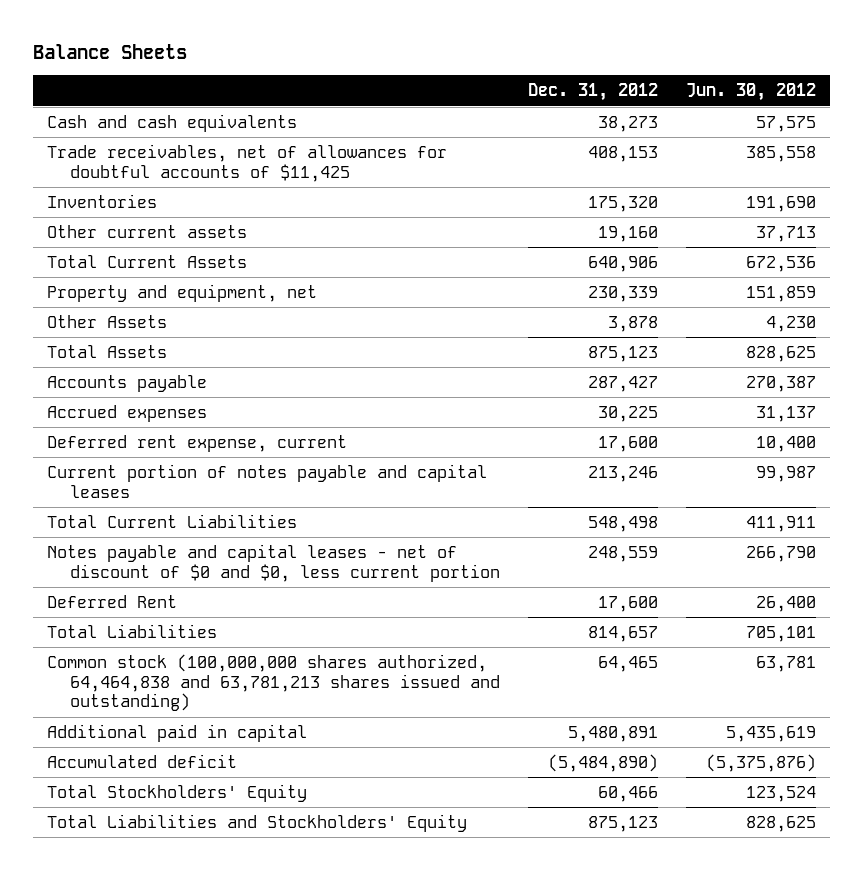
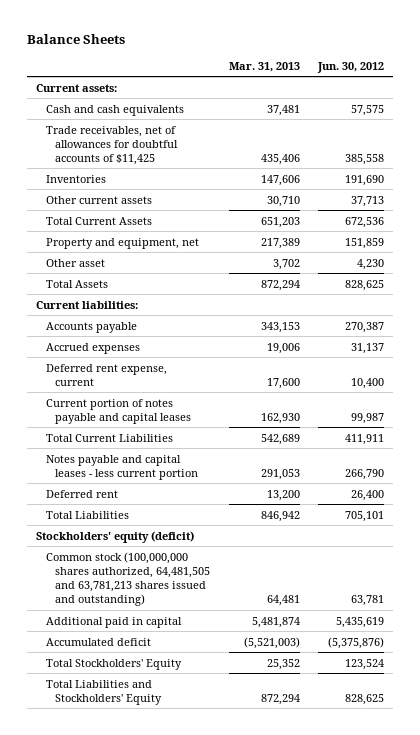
[527,83,658,102] Dec. 31, 2012 -> none
none -> [228,61,300,72] Mar. 31, 2013
none -> [36,83,118,92] Current assets:
[47,315,168,329] Other Assets -> [45,258,105,267] Other asset
none -> [36,300,139,309] Current liabilities:
[47,544,501,582] Notes payable and capital leases - net of discount of $0 and $0, less current portion -> [45,454,199,480] Notes payable and capital leases - less current portion
[47,595,178,609] Deferred Rent -> [45,489,118,498] Deferred rent
none -> [36,530,195,543] Stockholders' equity (deficit)
[47,654,501,712] Common stock (100,000,000 shares authorized, 64,464,838 and 63,781,213 shares issued and outstanding) -> [45,551,211,607] Common stock (100,000,000 shares authorized, 64,481,505 and 63,781,213 shares issued and outstanding)

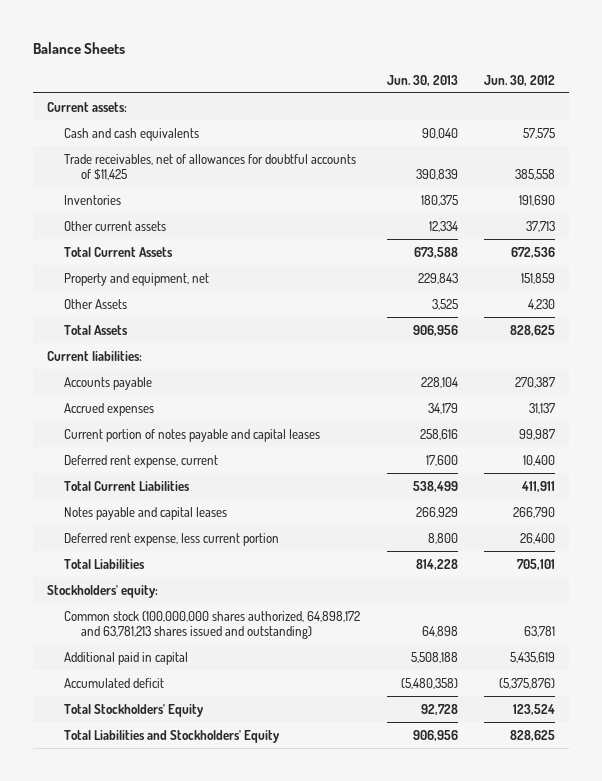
[228,61,300,72] Mar. 31, 2013 -> none
none -> [386,74,458,86] Jun. 30, 2013
[45,258,105,267] Other asset -> [63,298,127,309] Other Assets
[45,363,167,386] Deferred rent expense, current -> [63,454,218,468] Deferred rent expense, current
[45,454,199,480] Notes payable and capital leases - less current portion -> [63,506,227,520] Notes payable and capital leases
[45,489,118,498] Deferred rent -> [63,532,279,546] Deferred rent expense, less current portion
[36,530,195,543] Stockholders' equity (deficit) -> [46,584,158,598] Stockholders' equity:
[45,551,211,607] Common stock (100,000,000 shares authorized, 64,481,505 and 63,781,213 shares issued and outstanding) -> [63,610,360,640] Common stock (100,000,000 shares authorized, 64,898,172 and 63,781,213 shares issued and outstanding)

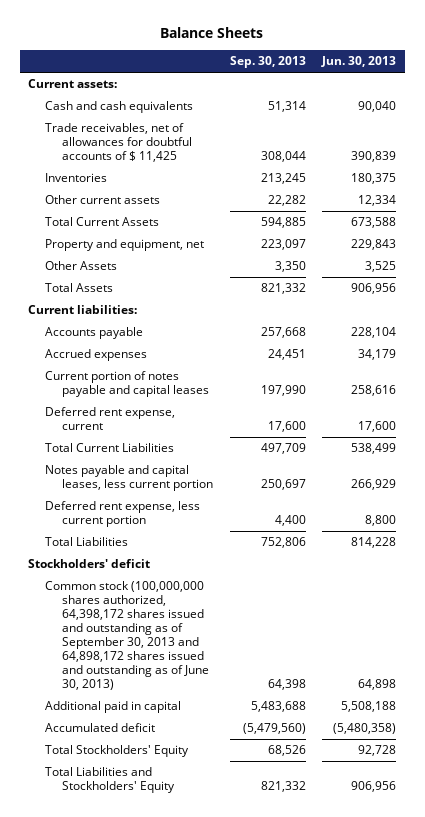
[484,74,556,86] Jun. 30, 2012 -> none
none -> [229,56,306,69] Sep. 30, 2013
[63,153,356,181] Trade receivables, net of allowances for doubtful accounts of $11,425 -> [45,123,192,163] Trade receivables, net of allowances for doubtful accounts of $ 11,425
[63,506,227,520] Notes payable and capital leases -> [45,465,213,492] Notes payable and capital leases, less current portion
[46,584,158,598] Stockholders' equity: -> [28,559,151,569] Stockholders' deficit
[63,610,360,640] Common stock (100,000,000 shares authorized, 64,898,172 and 63,781,213 shares issued and outstanding) -> [45,581,209,691] Common stock (100,000,000 shares authorized, 64,398,172 shares issued and outstanding as of September 30, 2013 and 64,898,172 shares issued and outstanding as of June 30, 2013)

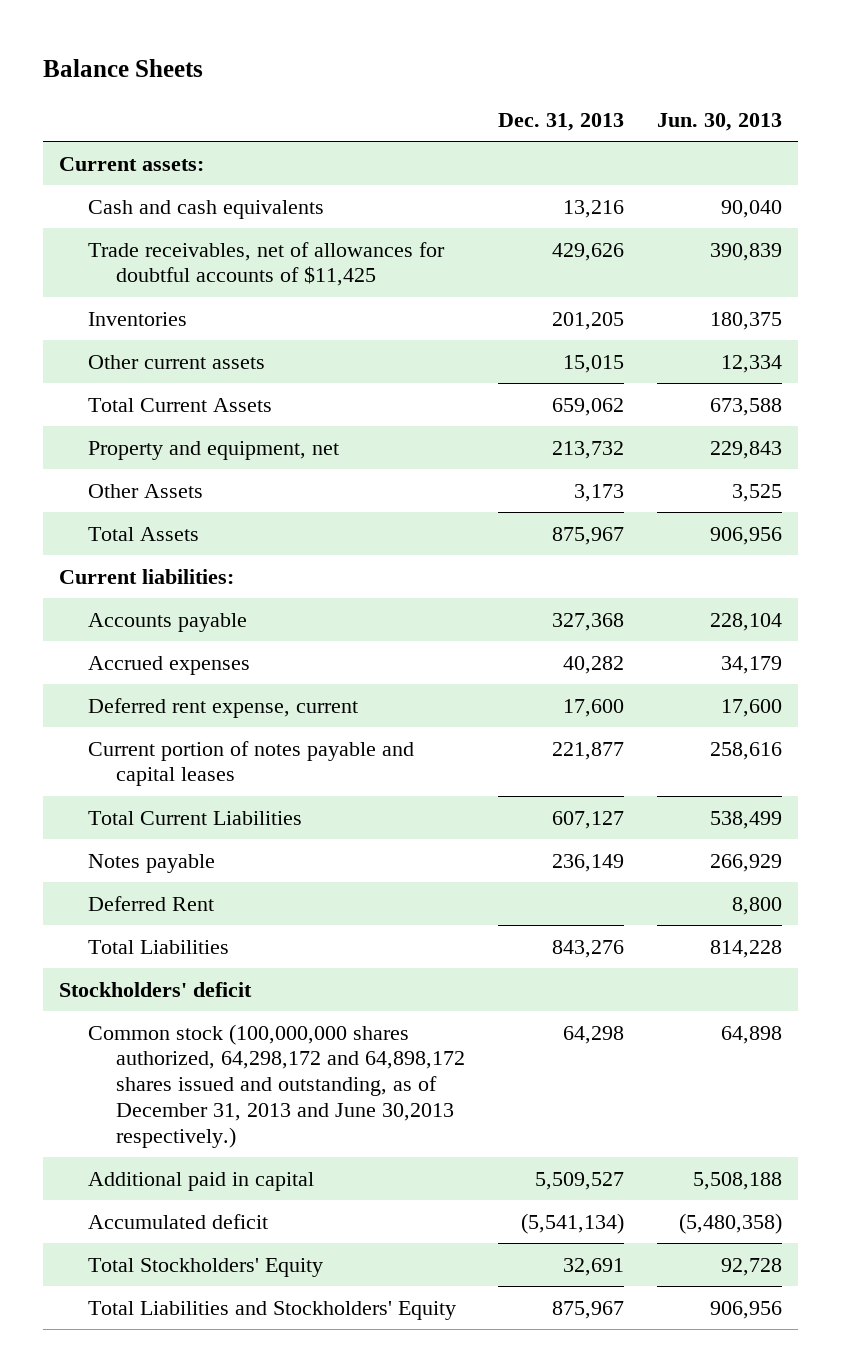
[229,56,306,69] Sep. 30, 2013 -> none
none -> [498,112,625,131] Dec. 31, 2013
[45,123,192,163] Trade receivables, net of allowances for doubtful accounts of $ 11,425 -> [87,241,445,287] Trade receivables, net of allowances for doubtful accounts of $11,425
[45,371,209,398] Current portion of notes payable and capital leases -> [87,740,414,787] Current portion of notes payable and capital leases
[45,501,201,528] Deferred rent expense, less current portion -> none
[45,465,213,492] Notes payable and capital leases, less current portion -> [87,853,215,873] Notes payable
none -> [87,895,214,911] Deferred Rent
[45,581,209,691] Common stock (100,000,000 shares authorized, 64,398,172 shares issued and outstanding as of September 30, 2013 and 64,898,172 shares issued and outstanding as of June 30, 2013) -> [87,1023,466,1148] Common stock (100,000,000 shares authorized, 64,298,172 and 64,898,172 shares issued and outstanding, as of December 31, 2013 and June 30,2013 respectively.)

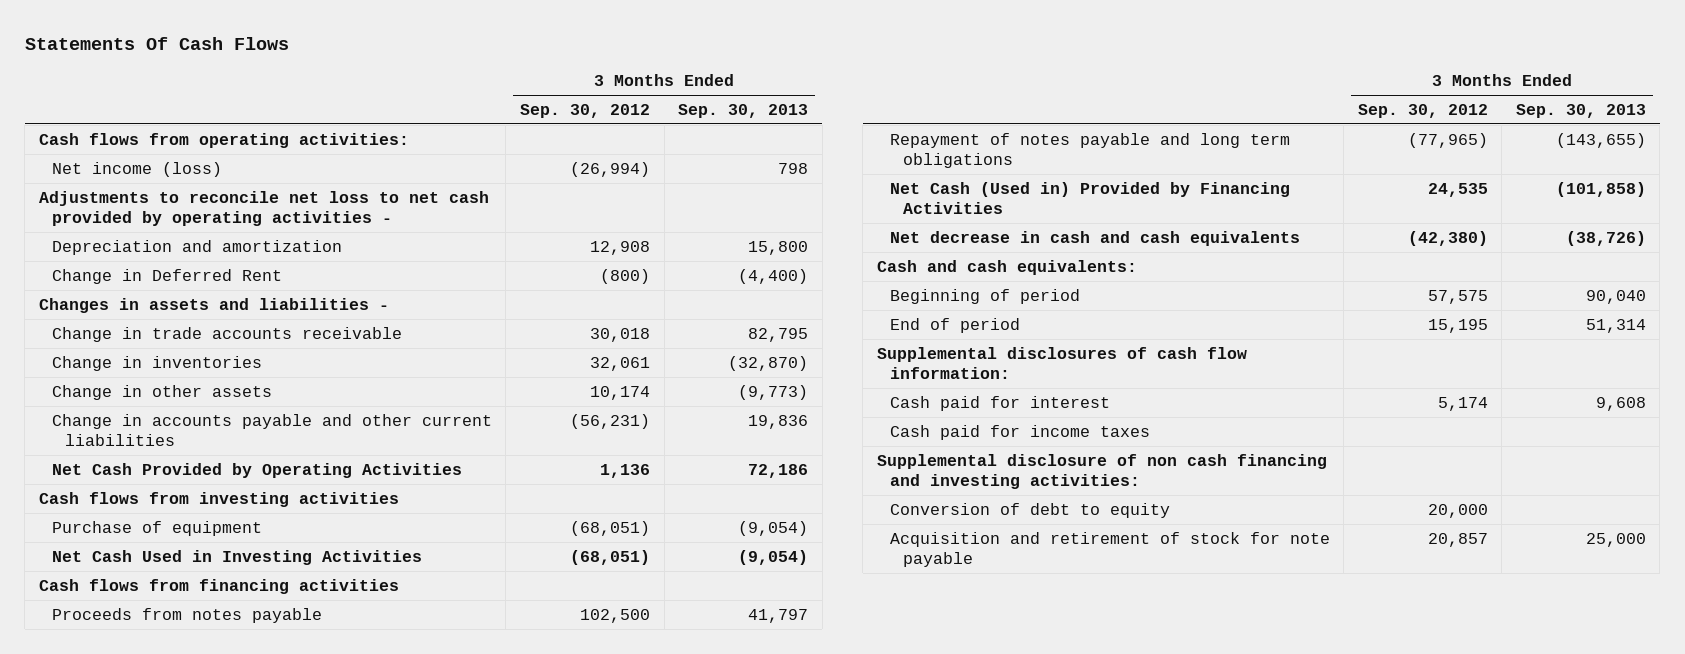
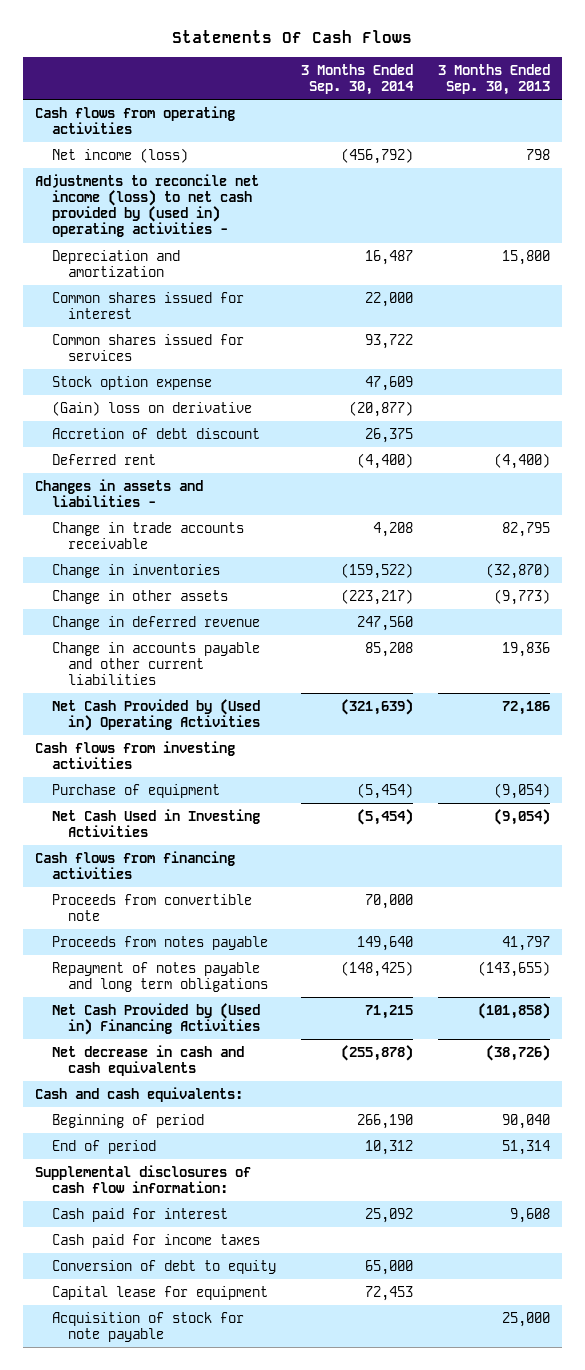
[520,103,651,118] Sep. 30, 2012 -> none
none -> [300,63,414,95] 3 Months Ended Sep. 30, 2014
[38,132,409,148] Cash flows from operating activities: -> [35,105,236,134] Cash flows from operating activities
[38,190,489,226] Adjustments to reconcile net loss to net cash provided by operating activities - -> [35,173,260,238] Adjustments to reconcile net income (loss) to net cash provided by (used in) operating activities -
none -> [51,291,244,319] Common shares issued for interest
none -> [51,333,244,361] Common shares issued for services
none -> [51,375,212,390] Stock option expense
none -> [51,400,252,416] (Gain) loss on derivative
none -> [51,427,260,439] Accretion of debt discount
[51,268,282,284] Change in Deferred Rent -> [51,453,156,465] Deferred rent
none -> [51,615,260,630] Change in deferred revenue
[51,462,462,478] Net Cash Provided by Operating Activities -> [51,698,261,731] Net Cash Provided by (Used in) Operating Activities
none -> [51,893,252,921] Proceeds from convertible note
[889,181,1290,214] Net Cash (Used in) Provided by Financing Activities -> [51,1002,261,1035] Net Cash Provided by (Used in) Financing Activities
[876,453,1327,489] Supplemental disclosure of non cash financing and investing activities: -> none
none -> [51,1285,268,1300] Capital lease for equipment
[889,531,1330,567] Acquisition and retirement of stock for note payable -> [51,1311,244,1342] Acquisition of stock for note payable

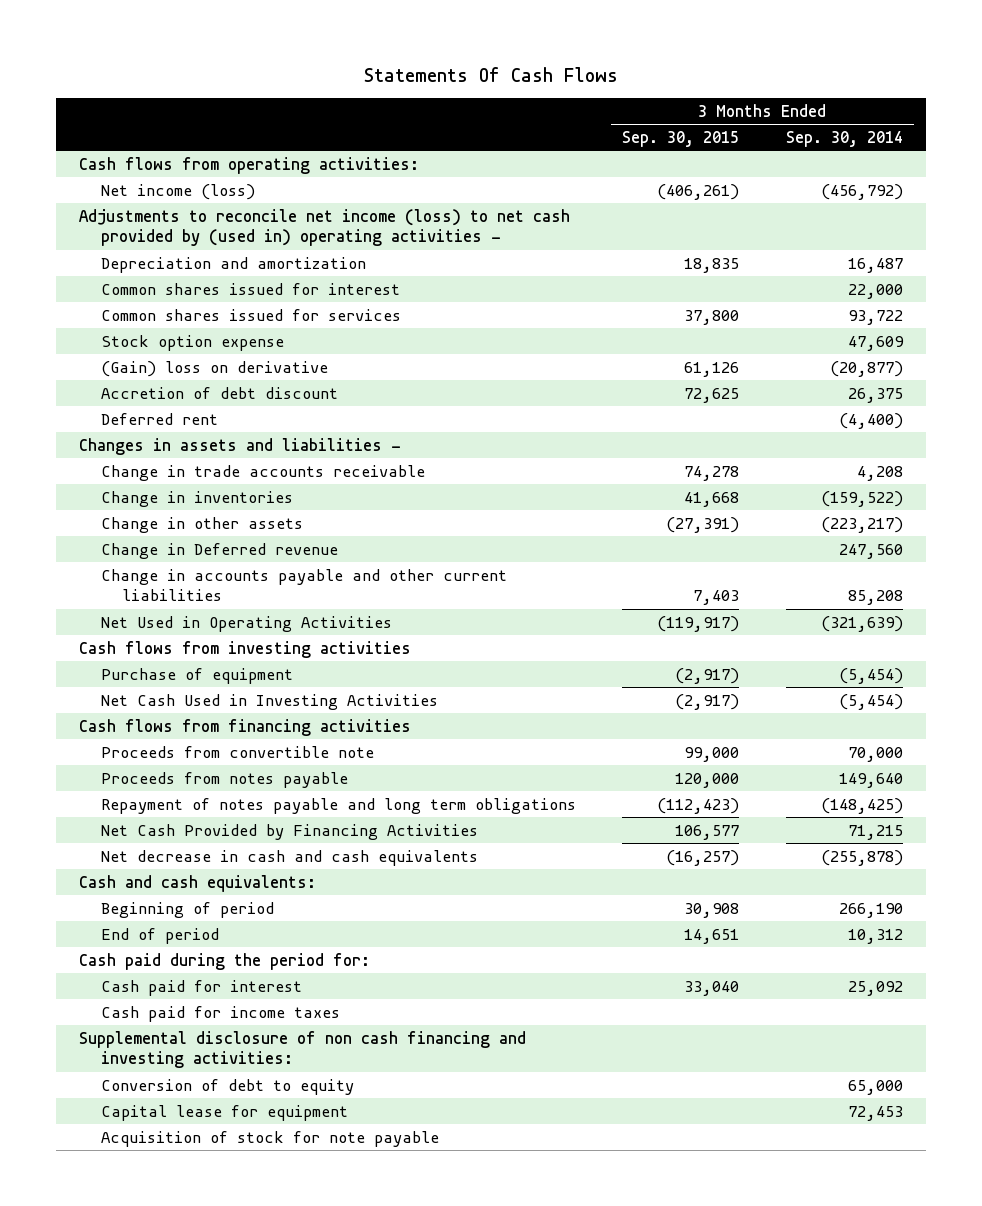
[437,63,550,95] 3 Months Ended Sep. 30, 2013 -> none
none -> [622,130,740,147] Sep. 30, 2015
[35,105,236,134] Cash flows from operating activities -> [79,156,420,174] Cash flows from operating activities:
[51,615,260,630] Change in deferred revenue -> [100,542,338,559] Change in Deferred revenue
[51,698,261,731] Net Cash Provided by (Used in) Operating Activities -> [100,615,392,632] Net Used in Operating Activities
[51,1002,261,1035] Net Cash Provided by (Used in) Financing Activities -> [100,823,478,840] Net Cash Provided by Financing Activities
[35,1164,252,1193] Supplemental disclosures of cash flow information: -> none
none -> [79,952,371,970] Cash paid during the period for:
none -> [79,1030,527,1069] Supplemental disclosure of non cash financing and investing activities:

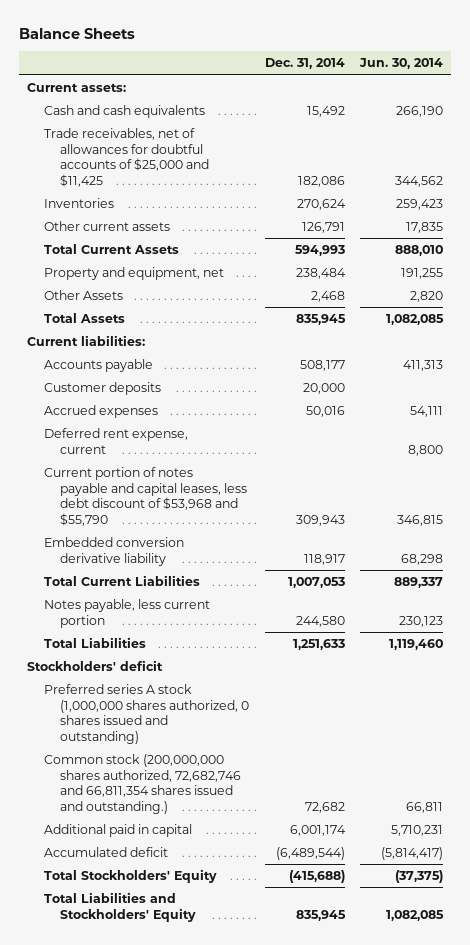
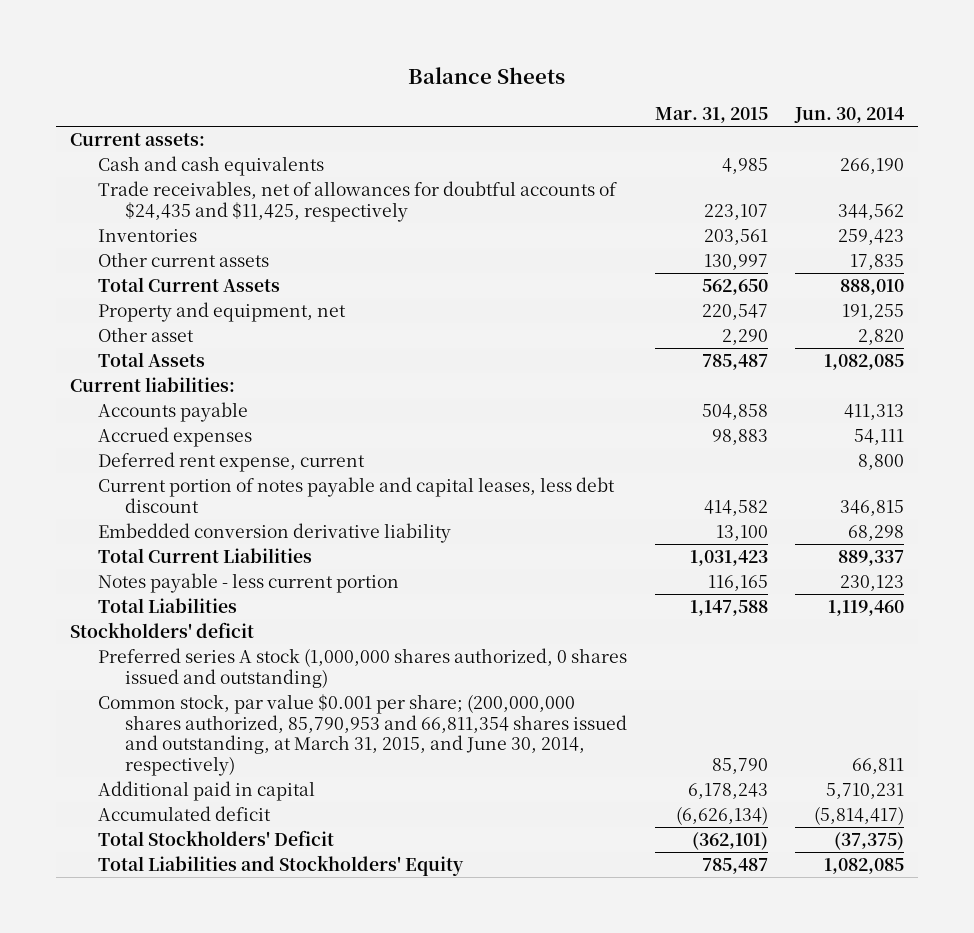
[264,58,345,70] Dec. 31, 2014 -> none
none -> [654,107,768,124] Mar. 31, 2015
[43,128,210,188] Trade receivables, net of allowances for doubtful accounts of $25,000 and $11,425 -> [97,181,617,222] Trade receivables, net of allowances for doubtful accounts of $24,435 and $11,425, respectively
[43,290,123,301] Other Assets -> [97,327,194,343] Other asset
[43,382,161,396] Customer deposits -> none
[43,467,248,527] Current portion of notes payable and capital leases, less debt discount of $53,968 and $55,790 -> [97,477,615,513] Current portion of notes payable and capital leases, less debt discount
[43,599,210,628] Notes payable, less current portion -> [97,573,399,594] Notes payable - less current portion
[43,754,242,815] Common stock (200,000,000 shares authorized, 72,682,746 and 66,811,354 shares issued and outstanding.) -> [97,694,628,776] Common stock, par value $0.001 per share; (200,000,000 shares authorized, 85,790,953 and 66,811,354 shares issued and outstanding, at March 31, 2015, and June 30, 2014, respectively)
[43,869,217,884] Total Stockholders' Equity -> [97,830,334,847] Total Stockholders' Deficit

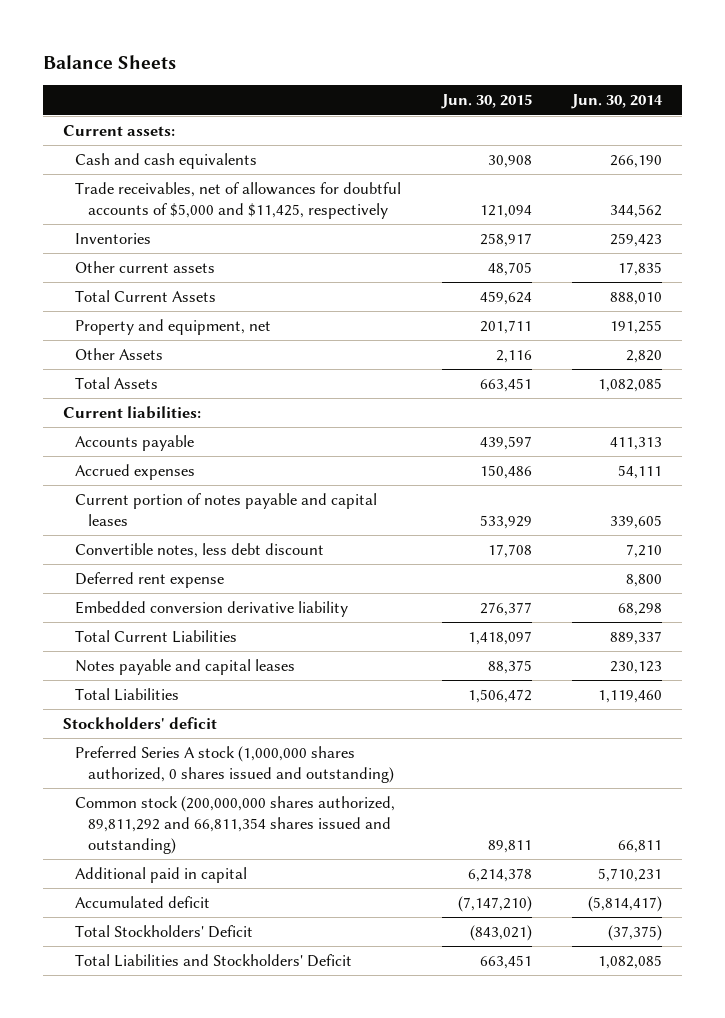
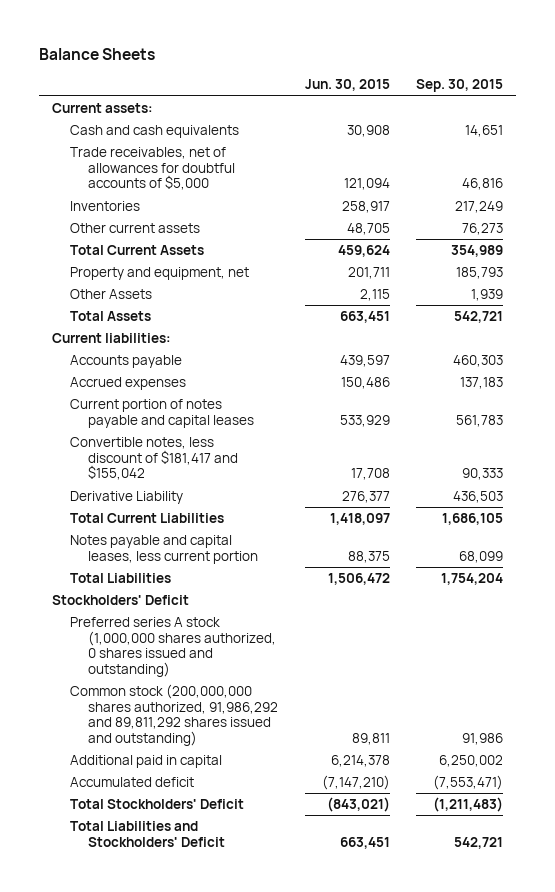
[571,94,664,110] Jun. 30, 2014 -> none
none -> [415,79,503,93] Sep. 30, 2015
[75,182,402,220] Trade receivables, net of allowances for doubtful accounts of $5,000 and $11,425, respectively -> [70,147,236,191] Trade receivables, net of allowances for doubtful accounts of $5,000
[495,350,532,364] 2,116 -> [359,289,390,302] 2,115
[75,572,225,589] Deferred rent expense -> none
[75,543,325,559] Convertible notes, less debt discount -> [70,437,239,481] Convertible notes, less discount of $181,417 and $155,042
[75,601,349,618] Embedded conversion derivative liability -> [70,491,184,505] Derivative Liability
[75,659,296,676] Notes payable and capital leases -> [70,535,259,564] Notes payable and capital leases, less current portion
[62,717,217,730] Stockholders' deficit -> [51,595,189,606] Stockholders' Deficit
[75,746,395,784] Preferred Series A stock (1,000,000 shares authorized, 0 shares issued and outstanding) -> [70,617,277,678] Preferred series A stock (1,000,000 shares authorized, 0 shares issued and outstanding)
[75,796,396,854] Common stock (200,000,000 shares authorized, 89,811,292 and 66,811,354 shares issued and outstanding) -> [70,684,279,747] Common stock (200,000,000 shares authorized, 91,986,292 and 89,811,292 shares issued and outstanding)

